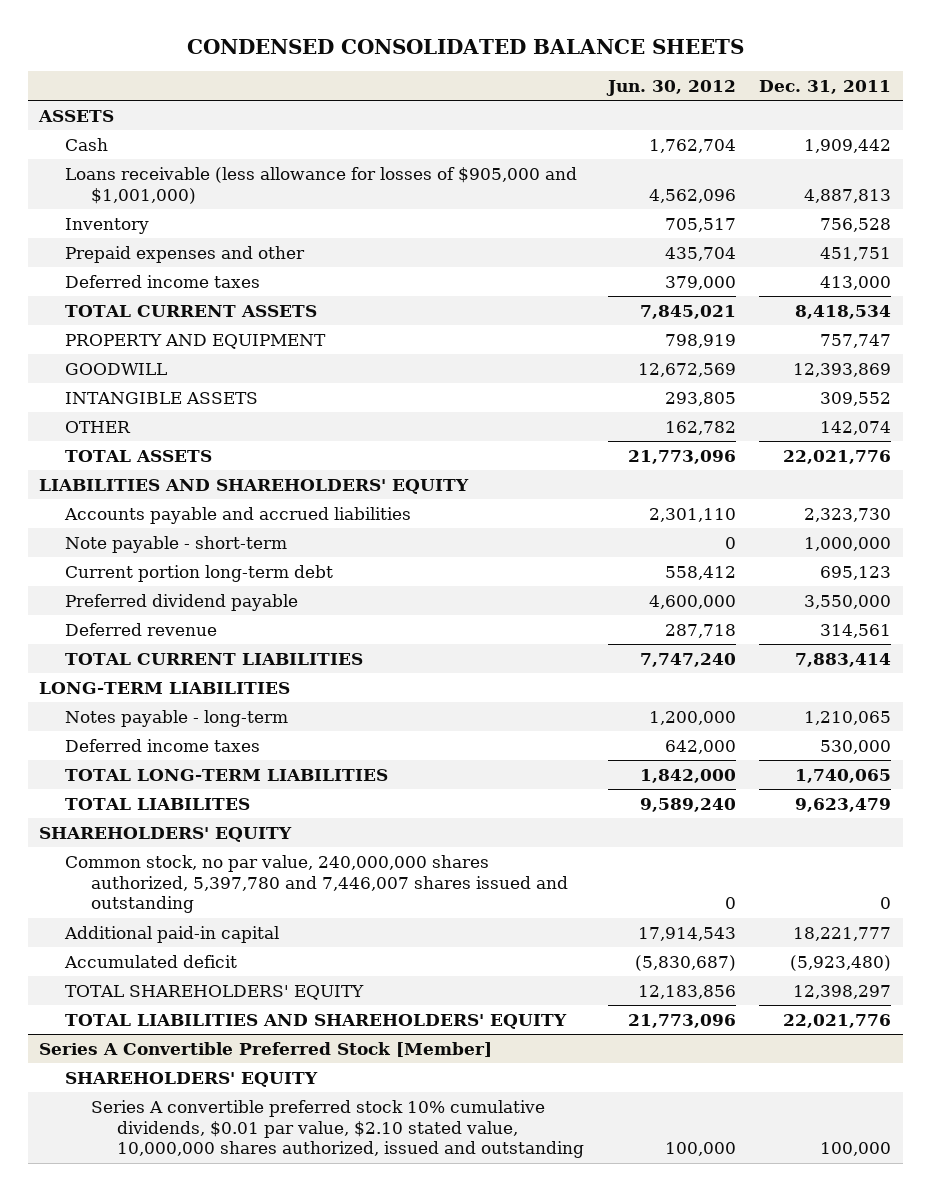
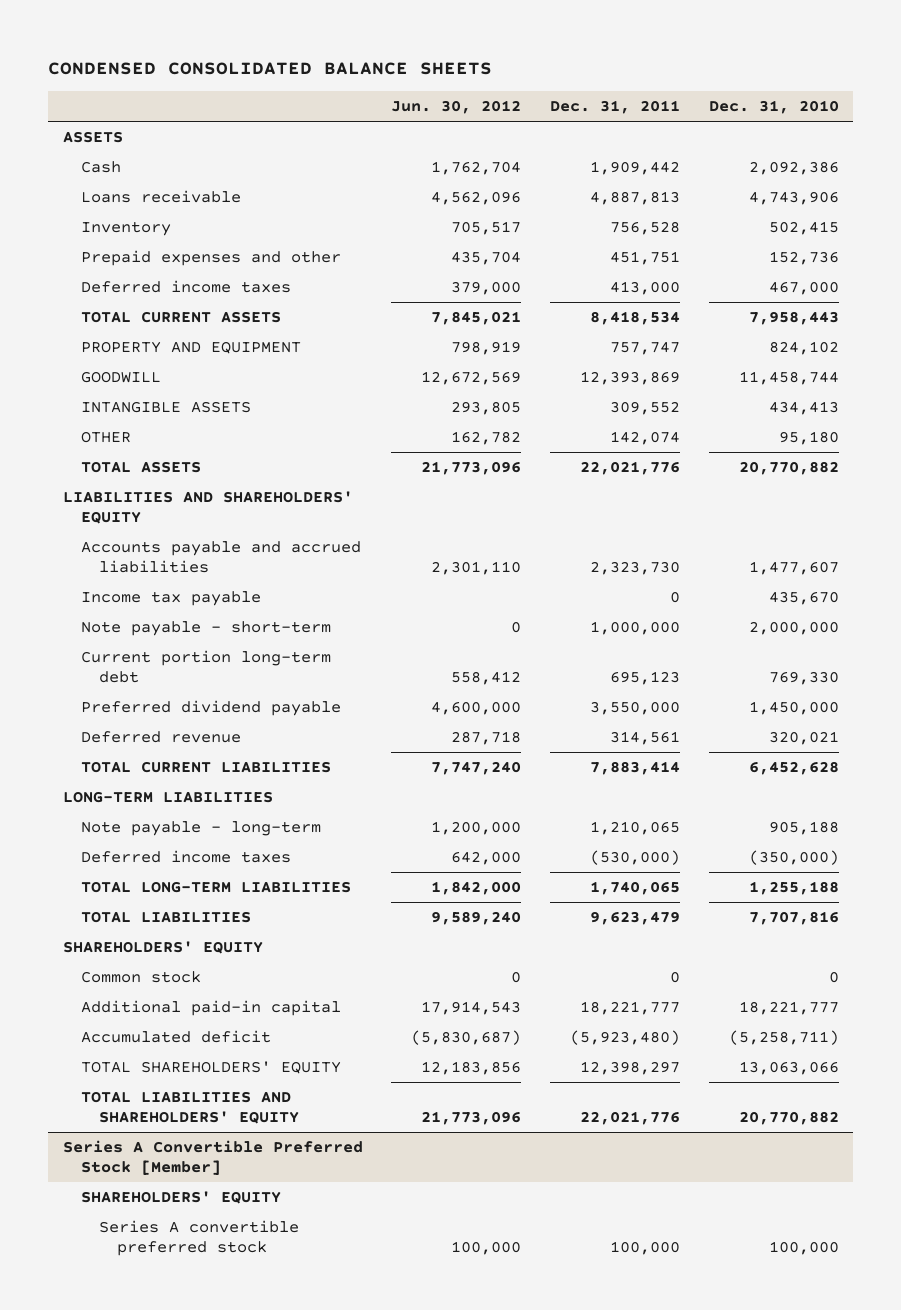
none -> [708,100,839,115] Dec. 31, 2010
[65,166,578,204] Loans receivable (less allowance for losses of $905,000 and $1,001,000) -> [80,189,241,203] Loans receivable
none -> [80,590,261,606] Income tax payable
[65,709,289,727] Notes payable - long-term -> [80,820,321,836] Note payable - long-term
[820,739,892,754] 530,000 -> [589,849,680,865] (530,000)
[65,797,251,810] TOTAL LIABILITES -> [80,910,251,923] TOTAL LIABILITIES
[65,854,568,914] Common stock, no par value, 240,000,000 shares authorized, 5,397,780 and 7,446,007 shares issued and outstanding -> [80,970,201,983] Common stock
[90,1099,584,1159] Series A convertible preferred stock 10% cumulative dividends, $0.01 par value, $2.10 stated value, 10,000,000 shares authorized, issued and outstanding -> [99,1219,300,1256] Series A convertible preferred stock

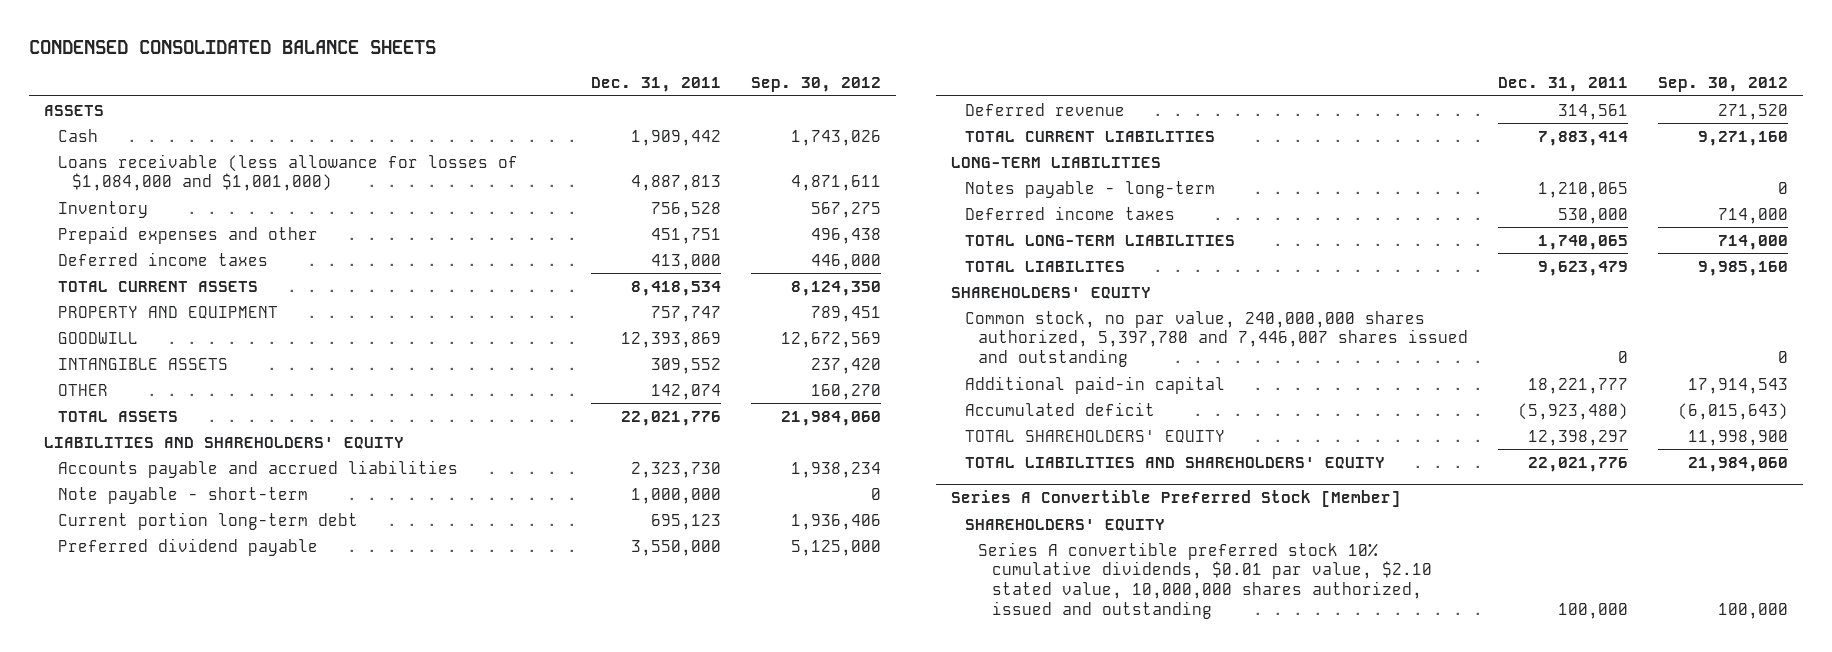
[391,100,522,115] Jun. 30, 2012 -> none
[708,100,839,115] Dec. 31, 2010 -> none
none -> [751,77,882,93] Sep. 30, 2012
[80,189,241,203] Loans receivable -> [57,153,518,192] Loans receivable (less allowance for losses of $1,084,000 and $1,001,000)
[80,590,261,606] Income tax payable -> none
[80,820,321,836] Note payable - long-term -> [964,180,1215,198] Notes payable - long-term
[589,849,680,865] (530,000) -> [1558,207,1629,224] 530,000
[80,910,251,923] TOTAL LIABILITIES -> [964,260,1125,272] TOTAL LIABILITES
[80,970,201,983] Common stock -> [964,310,1469,368] Common stock, no par value, 240,000,000 shares authorized, 5,397,780 and 7,446,007 shares issued and outstanding
[99,1219,300,1256] Series A convertible preferred stock -> [978,541,1433,620] Series A convertible preferred stock 10% cumulative dividends, $0.01 par value, $2.10 stated value, 10,000,000 shares authorized, issued and outstanding

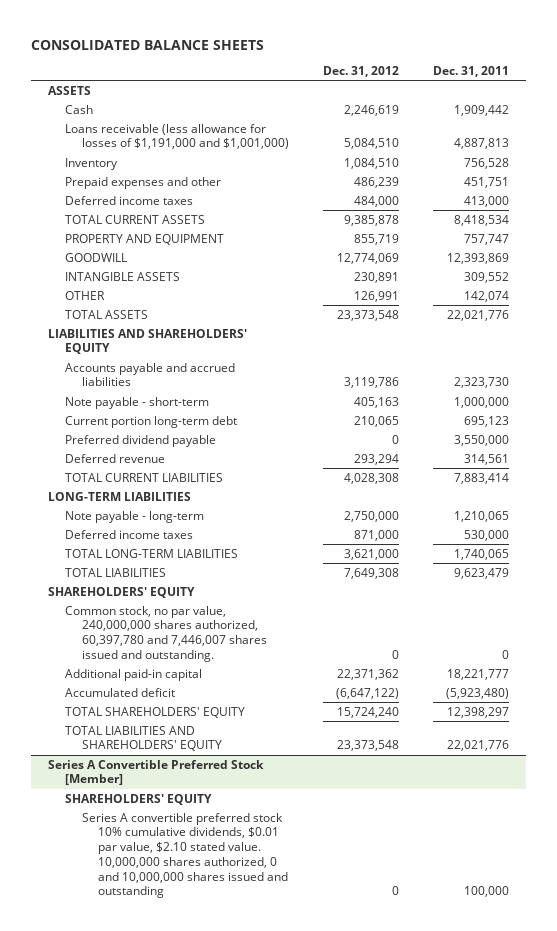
[29,39,437,54] CONDENSED CONSOLIDATED BALANCE SHEETS -> [31,39,265,50] CONSOLIDATED BALANCE SHEETS
[751,77,882,93] Sep. 30, 2012 -> none
none -> [322,66,399,78] Dec. 31, 2012
[57,153,518,192] Loans receivable (less allowance for losses of $1,084,000 and $1,001,000) -> [64,123,289,150] Loans receivable (less allowance for losses of $1,191,000 and $1,001,000)
[964,180,1215,198] Notes payable - long-term -> [64,510,204,523] Note payable - long-term
[964,260,1125,272] TOTAL LIABILITES -> [64,567,166,577] TOTAL LIABILITIES
[964,310,1469,368] Common stock, no par value, 240,000,000 shares authorized, 5,397,780 and 7,446,007 shares issued and outstanding -> [64,605,267,662] Common stock, no par value, 240,000,000 shares authorized, 60,397,780 and 7,446,007 shares issued and outstanding.
[978,541,1433,620] Series A convertible preferred stock 10% cumulative dividends, $0.01 par value, $2.10 stated value, 10,000,000 shares authorized, issued and outstanding -> [81,812,289,899] Series A convertible preferred stock 10% cumulative dividends, $0.01 par value, $2.10 stated value. 10,000,000 shares authorized, 0 and 10,000,000 shares issued and outstanding

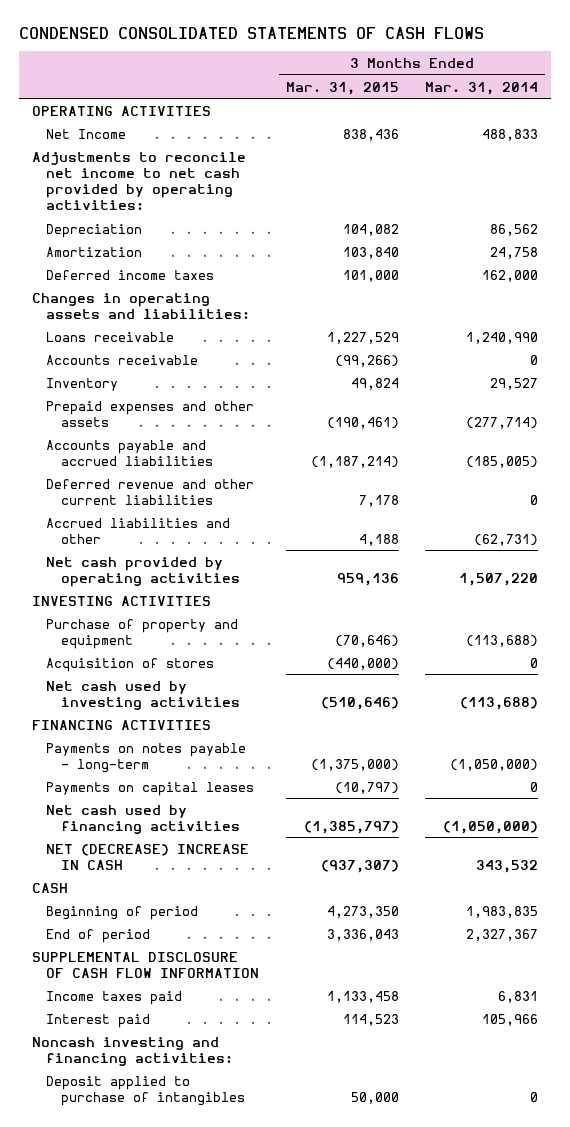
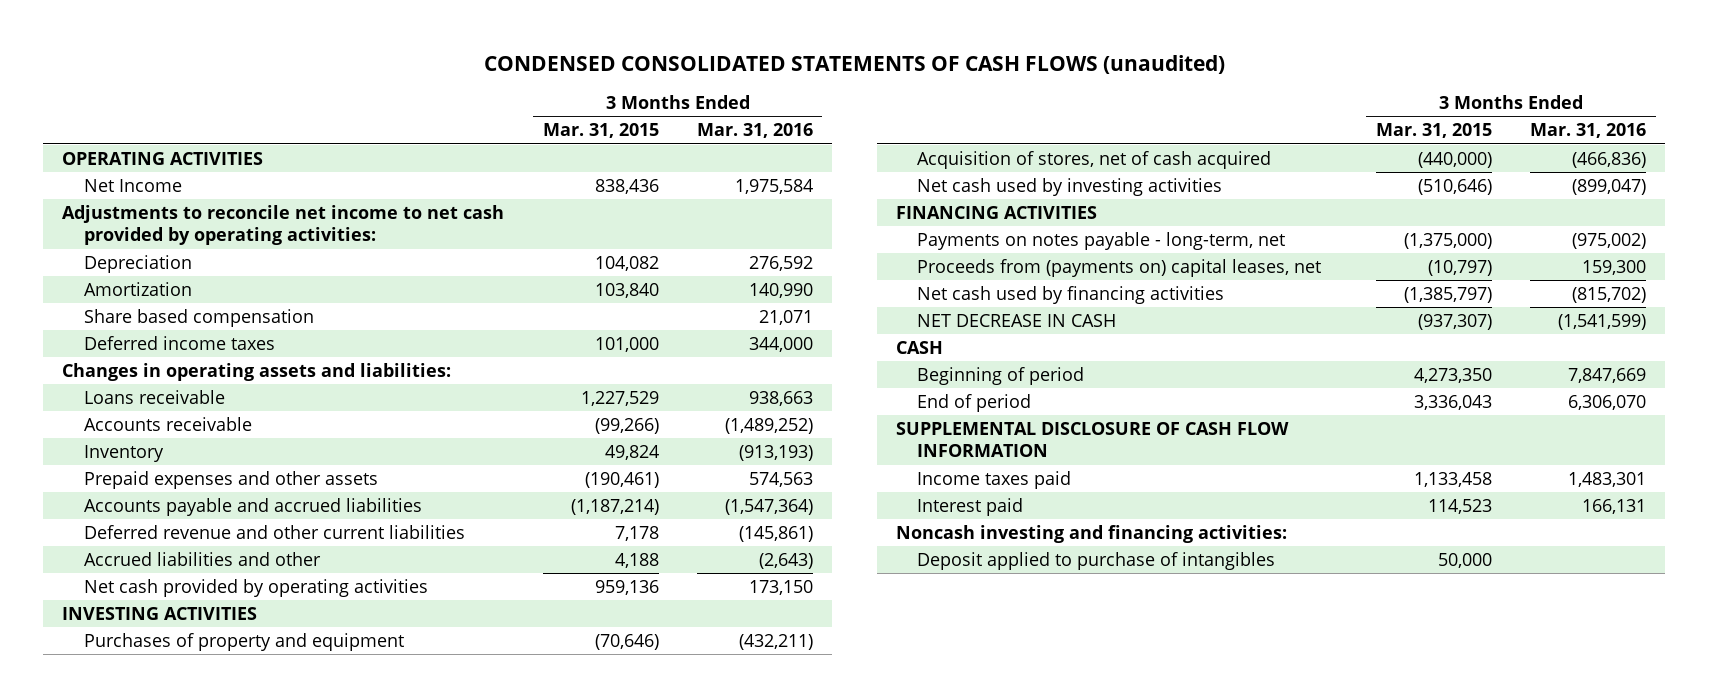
[18,26,484,39] CONDENSED CONSOLIDATED STATEMENTS OF CASH FLOWS -> [484,55,1226,75] CONDENSED CONSOLIDATED STATEMENTS OF CASH FLOWS (unaudited)
[425,81,539,95] Mar. 31, 2014 -> none
none -> [696,123,813,139] Mar. 31, 2016
none -> [84,308,315,327] Share based compensation
[46,618,239,649] Purchase of property and equipment -> [84,632,405,651] Purchases of property and equipment
[46,657,215,672] Acquisition of stores -> [917,150,1272,169] Acquisition of stores, net of cash acquired
[46,742,247,773] Payments on notes payable - long-term -> [917,231,1286,250] Payments on notes payable - long-term, net
[46,781,255,796] Payments on capital leases -> [917,258,1322,277] Proceeds from (payments on) capital leases, net
[46,843,250,870] NET (DECREASE) INCREASE IN CASH -> [917,313,1117,327] NET DECREASE IN CASH

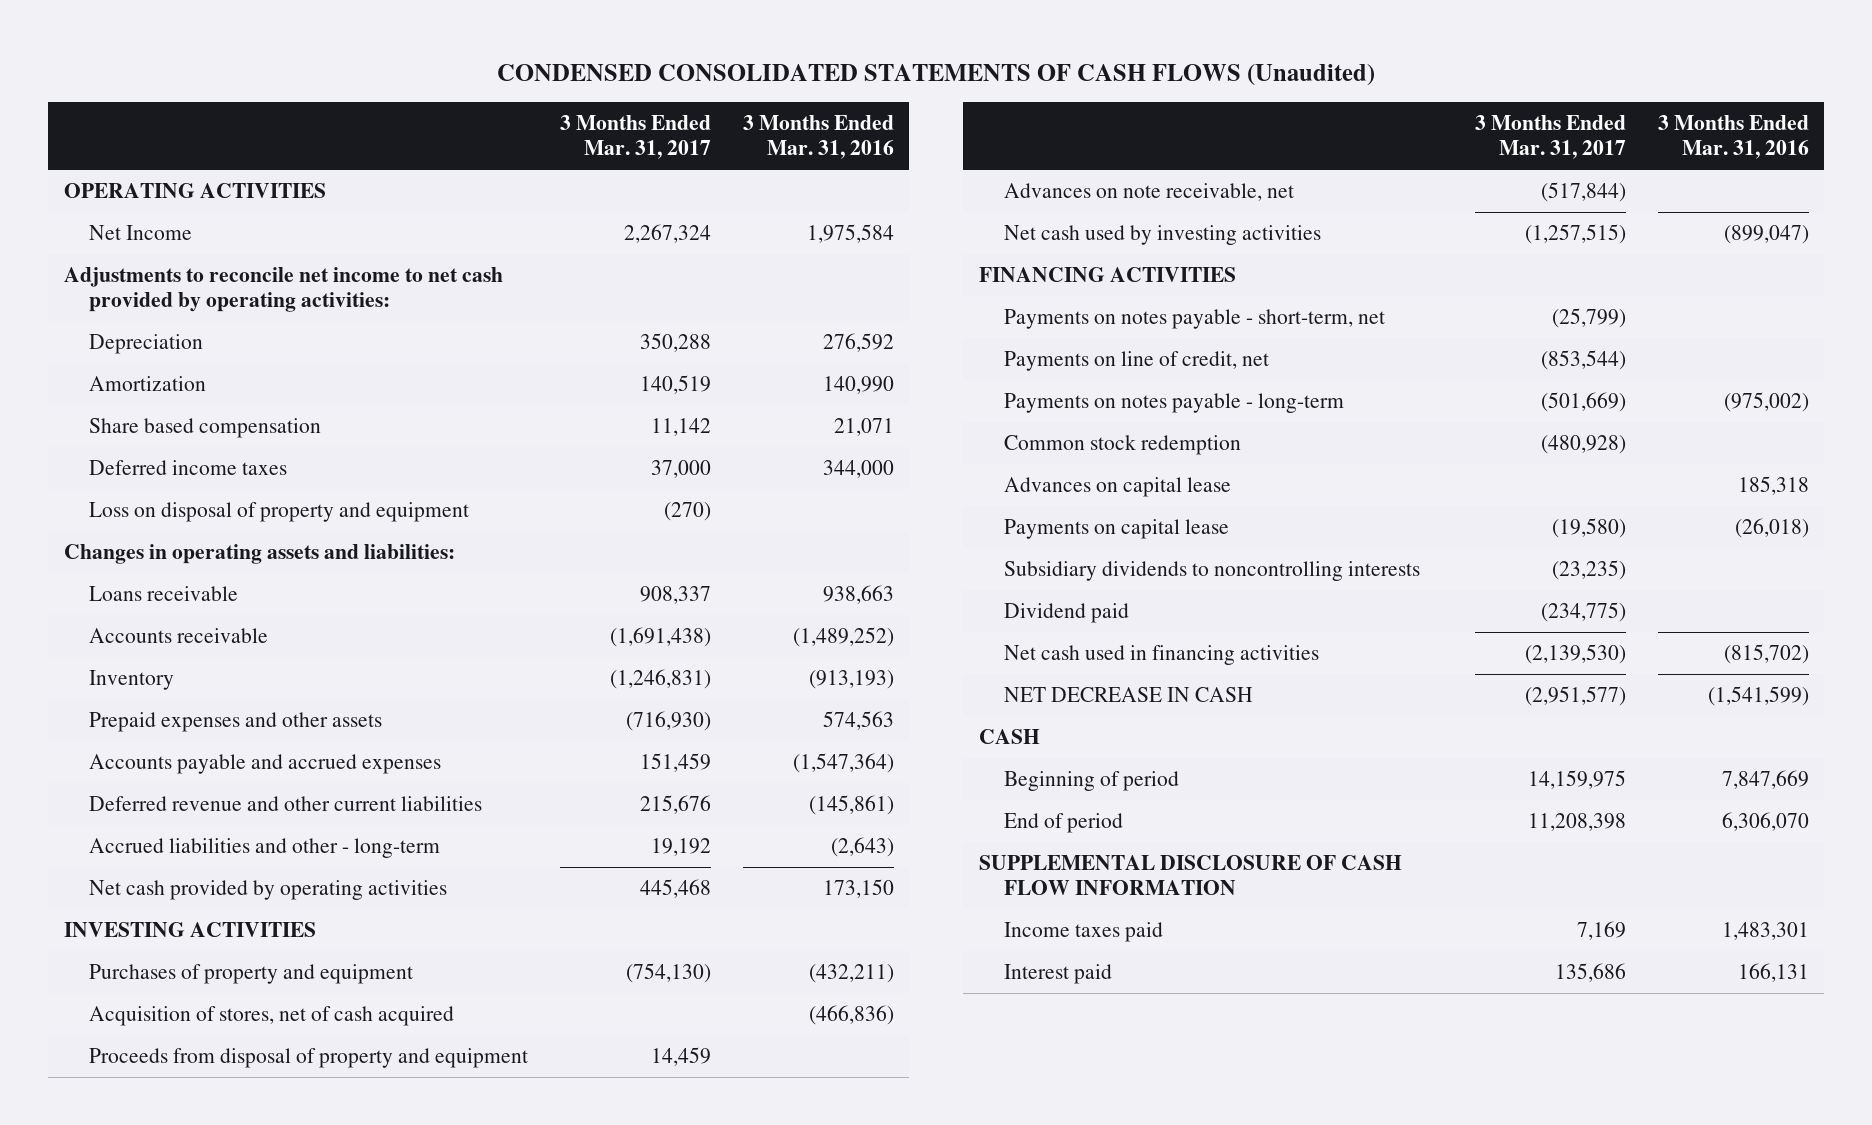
[484,55,1226,75] CONDENSED CONSOLIDATED STATEMENTS OF CASH FLOWS (unaudited) -> [497,64,1376,87] CONDENSED CONSOLIDATED STATEMENTS OF CASH FLOWS (Unaudited)
[542,123,659,139] Mar. 31, 2015 -> none
none -> [560,115,712,160] 3 Months Ended Mar. 31, 2017
none -> [89,501,470,522] Loss on disposal of property and equipment
[84,497,423,516] Accounts payable and accrued liabilities -> [89,753,442,774] Accounts payable and accrued expenses
[84,551,322,566] Accrued liabilities and other -> [89,837,441,858] Accrued liabilities and other - long-term
none -> [89,1047,529,1068] Proceeds from disposal of property and equipment
none -> [1004,182,1295,201] Advances on note receivable, net
none -> [1004,308,1386,329] Payments on notes payable - short-term, net
none -> [1004,350,1270,371] Payments on line of credit, net
[917,231,1286,250] Payments on notes payable - long-term, net -> [1004,392,1345,413] Payments on notes payable - long-term
none -> [1004,434,1242,455] Common stock redemption
none -> [1004,476,1232,497] Advances on capital lease
[917,258,1322,277] Proceeds from (payments on) capital leases, net -> [1004,518,1230,539] Payments on capital lease
[1582,259,1647,275] 159,300 -> [1734,517,1809,538] (26,018)
none -> [1004,560,1421,581] Subsidiary dividends to noncontrolling interests
none -> [1004,602,1130,623] Dividend paid
[917,285,1225,304] Net cash used by financing activities -> [1004,644,1320,665] Net cash used in financing activities
[895,524,1287,543] Noncash investing and financing activities: -> none
[917,551,1276,570] Deposit applied to purchase of intangibles -> none

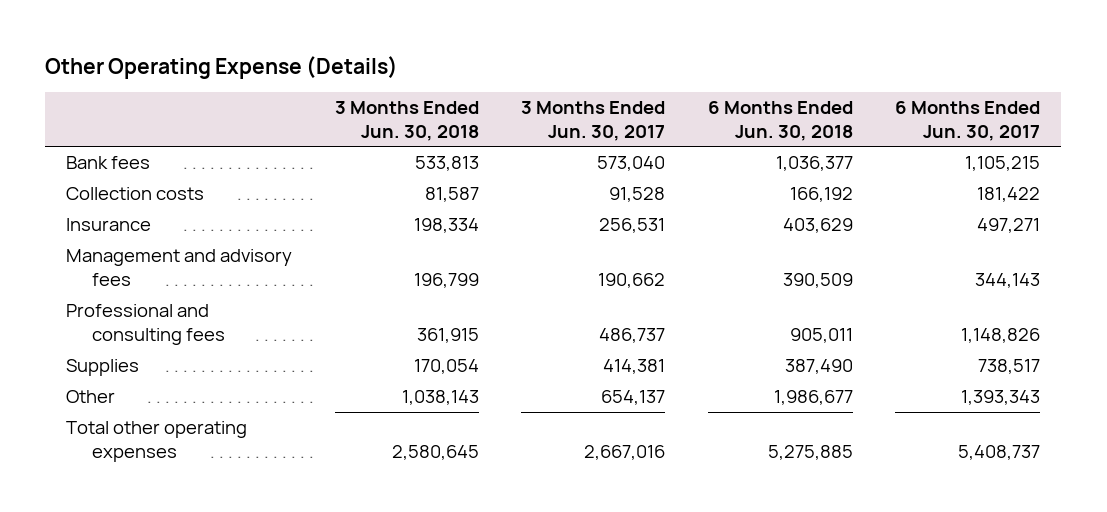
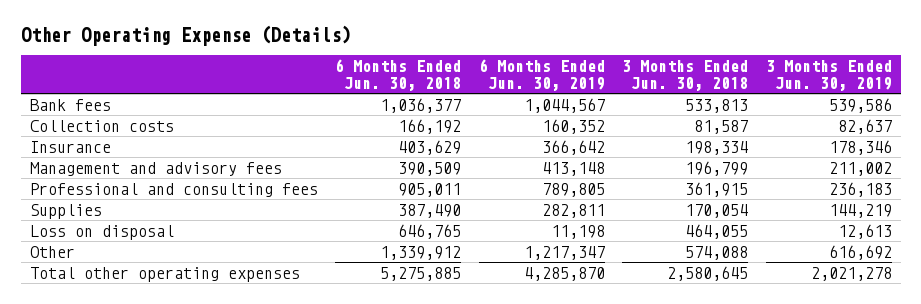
[521,101,666,141] 3 Months Ended Jun. 30, 2017 -> none
[895,101,1041,141] 6 Months Ended Jun. 30, 2017 -> none
none -> [478,59,605,91] 6 Months Ended Jun. 30, 2019
none -> [765,60,892,91] 3 Months Ended Jun. 30, 2019
none -> [29,224,174,240] Loss on disposal
[401,390,479,406] 1,038,143 -> [685,245,749,260] 574,088
[773,390,853,406] 1,986,677 -> [380,245,462,260] 1,339,912

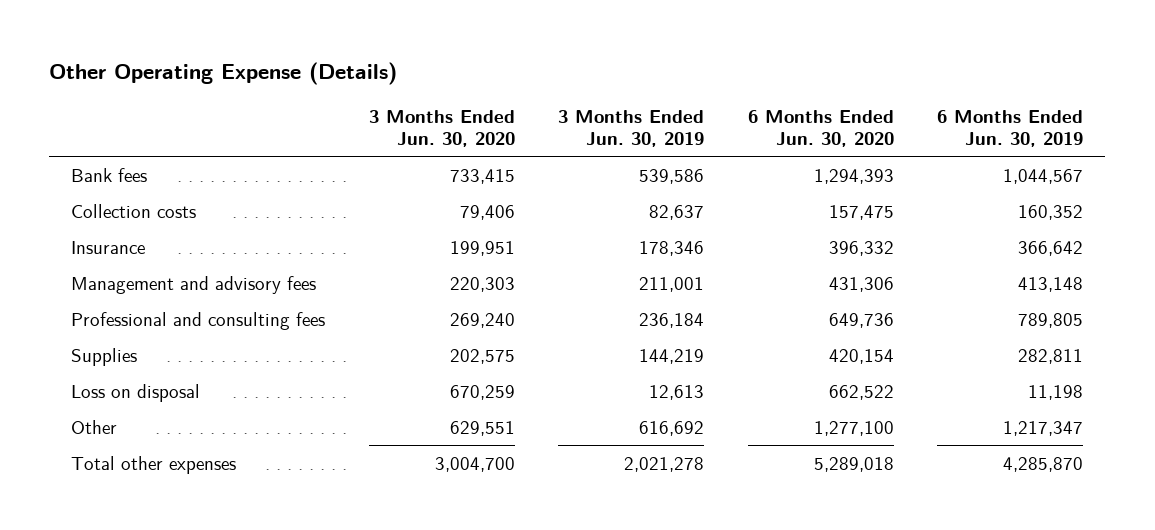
[335,59,462,91] 6 Months Ended Jun. 30, 2018 -> none
[622,60,749,91] 3 Months Ended Jun. 30, 2018 -> none
none -> [368,109,515,147] 3 Months Ended Jun. 30, 2020
none -> [747,109,894,147] 6 Months Ended Jun. 30, 2020
[828,161,892,176] 211,002 -> [639,276,705,292] 211,001
[828,181,892,197] 236,183 -> [639,312,705,328] 236,184
[29,266,300,282] Total other operating expenses -> [71,455,237,474] Total other expenses

